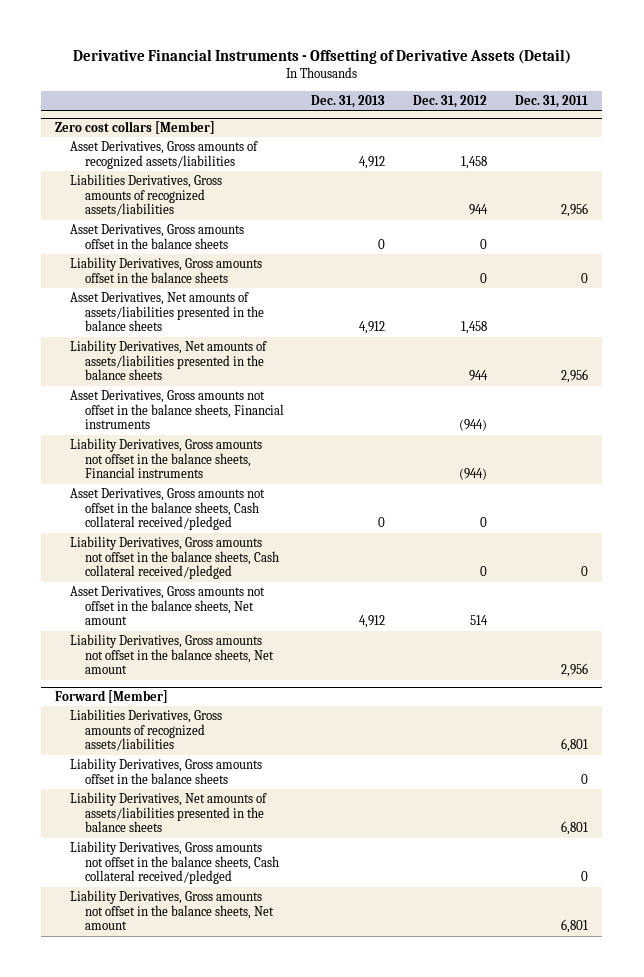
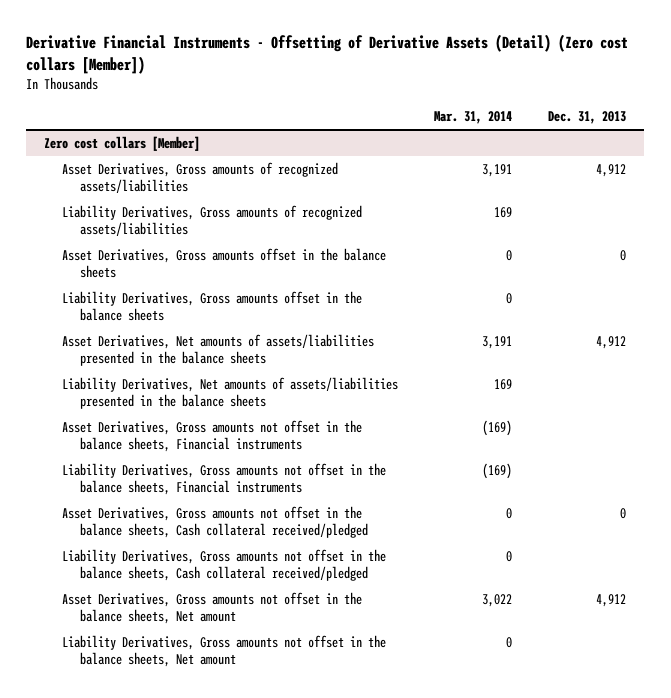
[72,49,571,65] Derivative Financial Instruments - Offsetting of Derivative Assets (Detail) -> [26,34,629,75] Derivative Financial Instruments - Offsetting of Derivative Assets (Detail) (Zero cost collars [Member])
[413,94,488,108] Dec. 31, 2012 -> none
[515,94,589,108] Dec. 31, 2011 -> none
none -> [434,111,513,125] Mar. 31, 2014
[69,173,222,217] Liabilities Derivatives, Gross amounts of recognized assets/liabilities -> [62,204,363,237] Liability Derivatives, Gross amounts of recognized assets/liabilities
[55,690,169,704] Forward [Member] -> none
[69,708,222,752] Liabilities Derivatives, Gross amounts of recognized assets/liabilities -> none
[69,757,262,784] Liability Derivatives, Gross amounts offset in the balance sheets -> none
[69,791,267,833] Liability Derivatives, Net amounts of assets/liabilities presented in the balance sheets -> none
[69,840,279,885] Liability Derivatives, Gross amounts not offset in the balance sheets, Cash collateral received/pledged -> none
[69,889,274,931] Liability Derivatives, Gross amounts not offset in the balance sheets, Net amount -> none

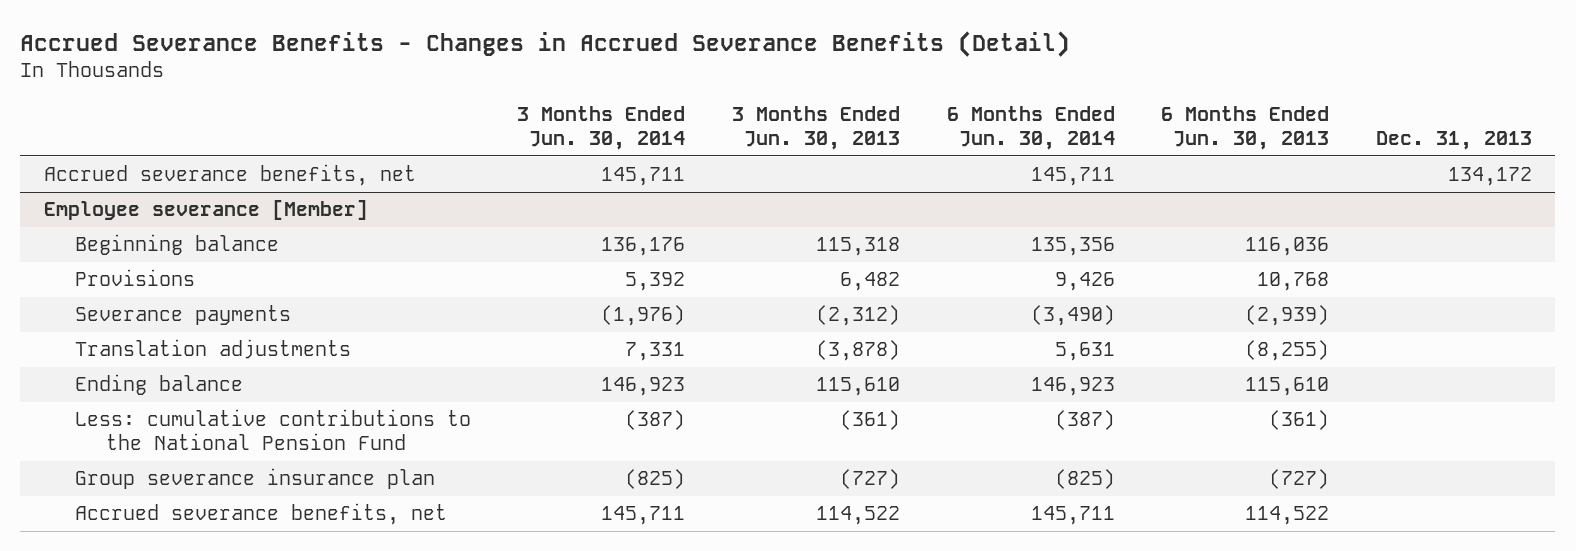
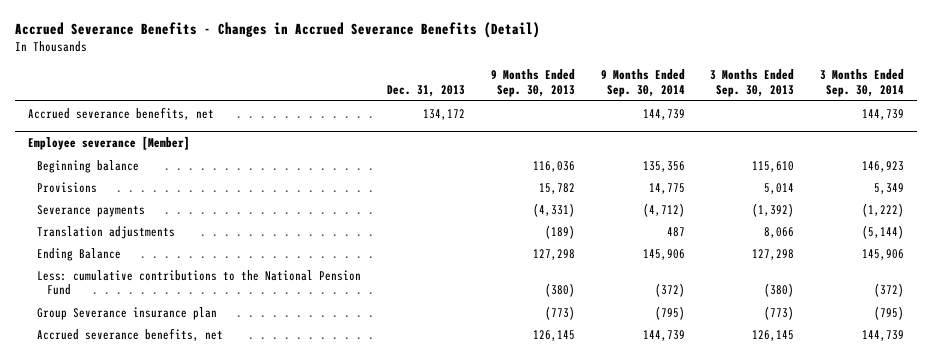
[517,106,686,151] 3 Months Ended Jun. 30, 2014 -> none
[731,106,900,151] 3 Months Ended Jun. 30, 2013 -> none
[946,106,1115,151] 6 Months Ended Jun. 30, 2014 -> none
[1161,106,1330,151] 6 Months Ended Jun. 30, 2013 -> none
none -> [490,69,575,97] 9 Months Ended Sep. 30, 2013
none -> [600,69,685,97] 9 Months Ended Sep. 30, 2014
none -> [710,69,795,97] 3 Months Ended Sep. 30, 2013
none -> [820,69,905,97] 3 Months Ended Sep. 30, 2014
[74,374,243,396] Ending balance -> [37,247,122,261] Ending Balance
[74,468,435,490] Group severance insurance plan -> [37,306,218,320] Group Severance insurance plan

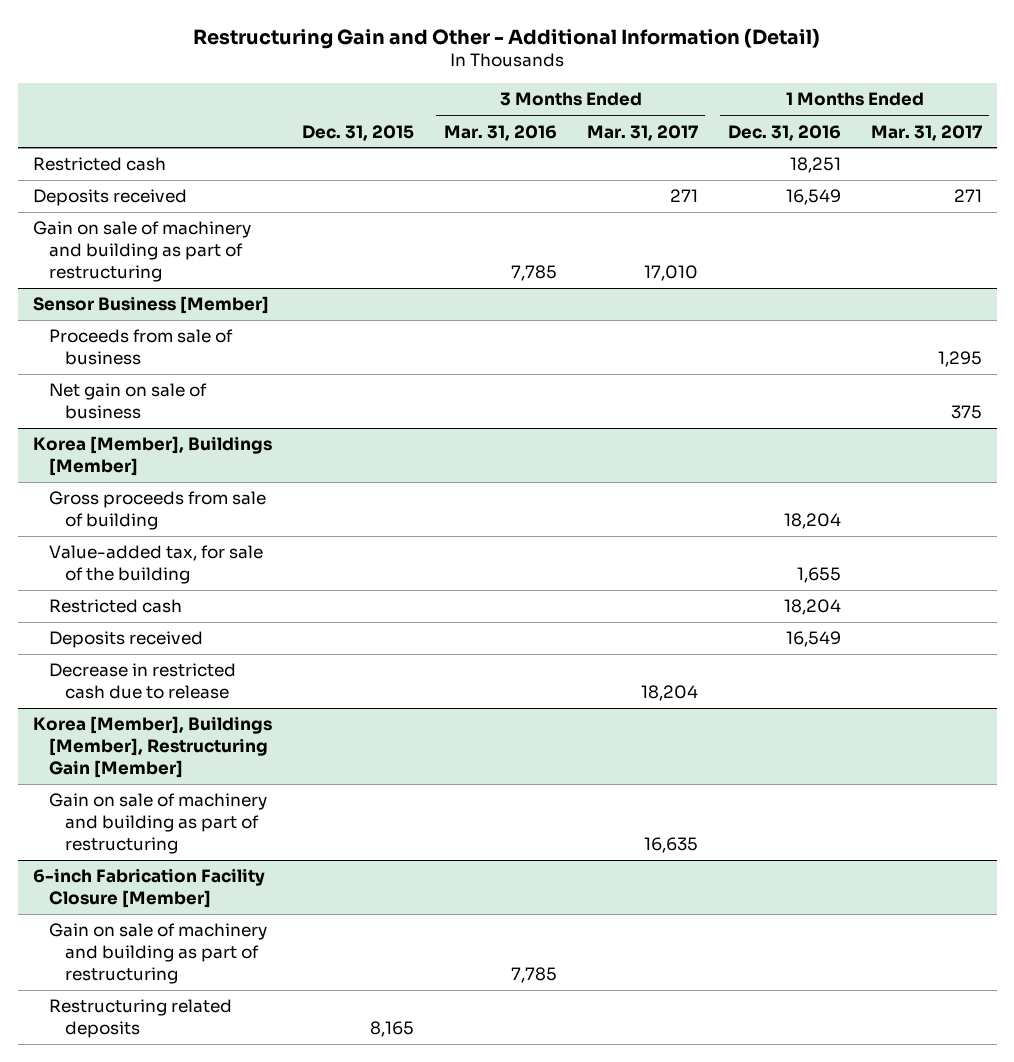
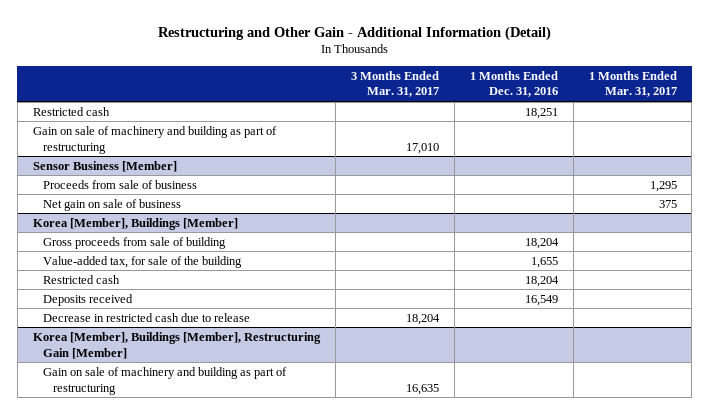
[193,27,821,49] Restructuring Gain and Other - Additional Information (Detail) -> [157,25,551,41] Restructuring and Other Gain - Additional Information (Detail)
[301,124,414,141] Dec. 31, 2015 -> none
[443,124,557,141] Mar. 31, 2016 -> none
[32,189,187,207] Deposits received -> none
[32,868,265,908] 6-inch Fabrication Facility Closure [Member] -> none
[48,923,267,984] Gain on sale of machinery and building as part of restructuring -> none
[48,999,232,1038] Restructuring related deposits -> none

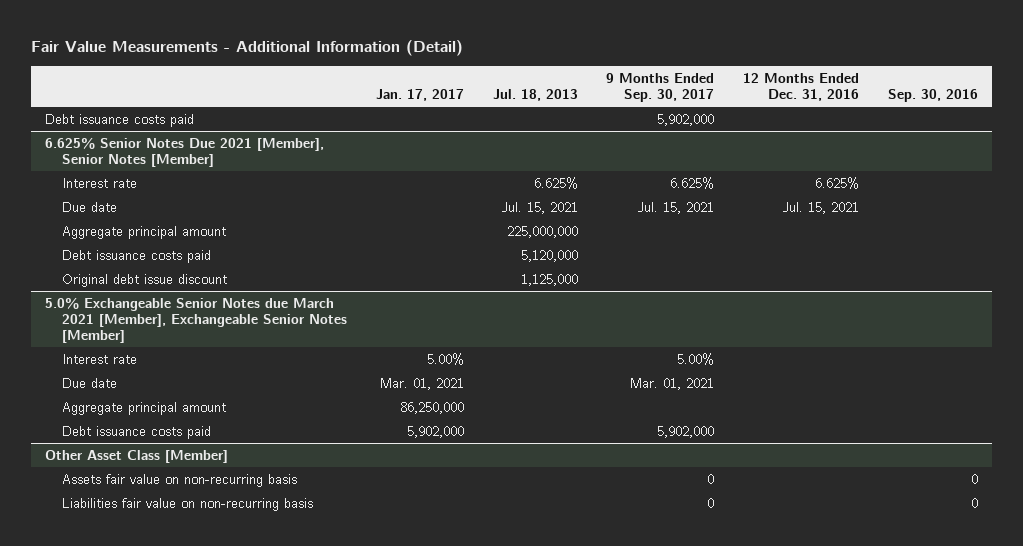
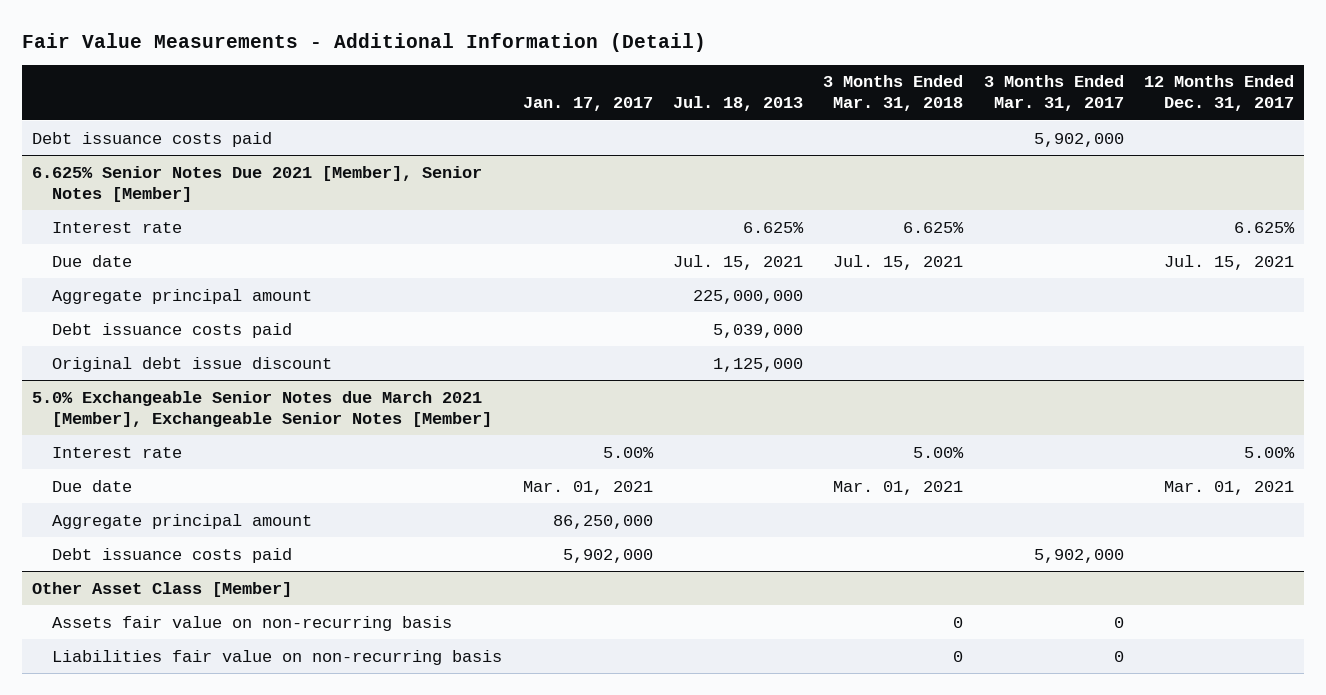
[606,73,715,103] 9 Months Ended Sep. 30, 2017 -> none
[742,73,859,102] 12 Months Ended Dec. 31, 2016 -> none
[887,89,978,103] Sep. 30, 2016 -> none
none -> [823,75,964,112] 3 Months Ended Mar. 31, 2018
none -> [983,75,1124,112] 3 Months Ended Mar. 31, 2017
none -> [1143,75,1294,112] 12 Months Ended Dec. 31, 2017
[520,250,578,263] 5,120,000 -> [713,323,804,338] 5,039,000

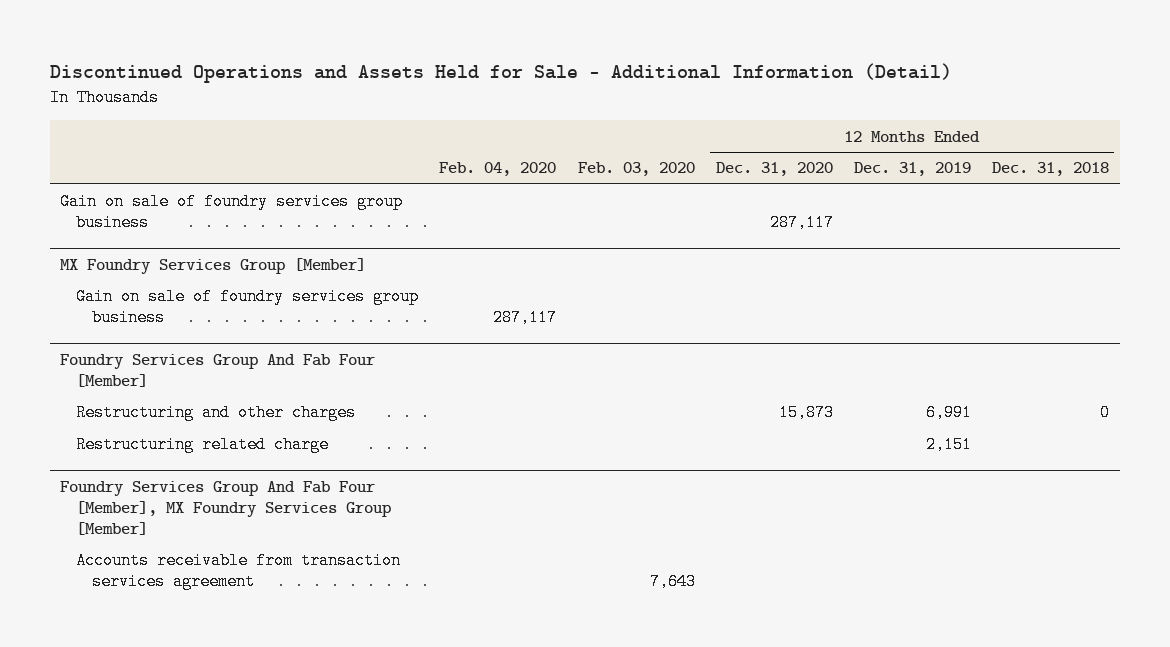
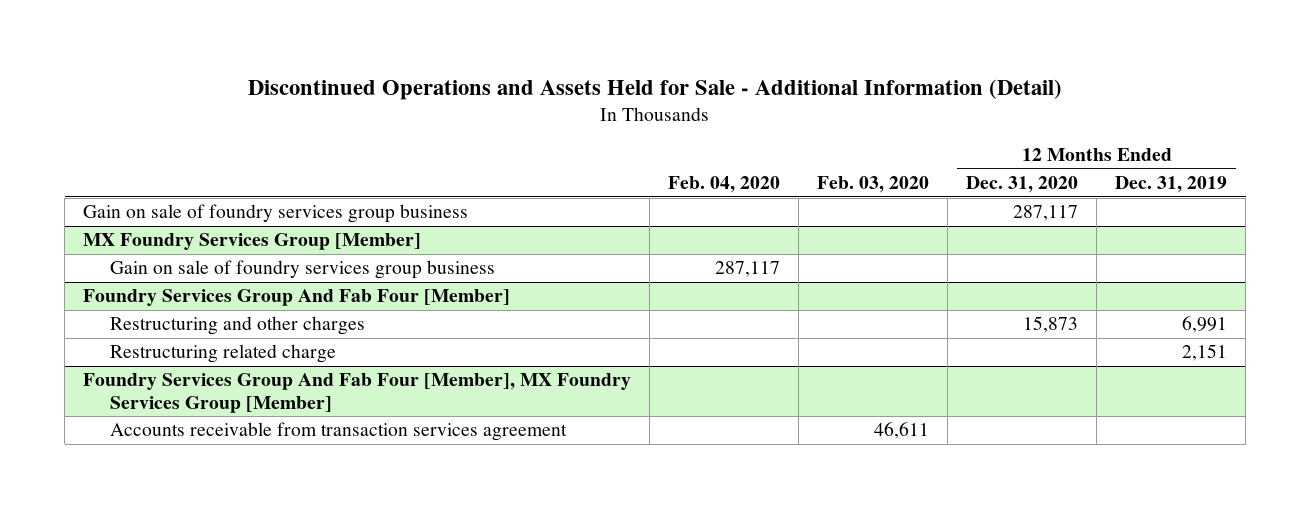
[992,162,1110,177] Dec. 31, 2018 -> none
[649,573,696,591] 7,643 -> [874,422,930,440] 46,611

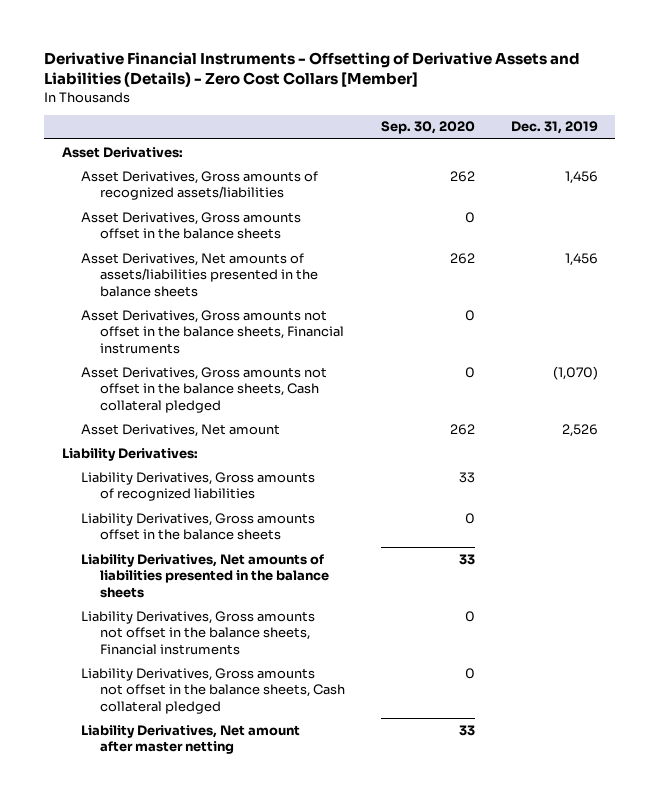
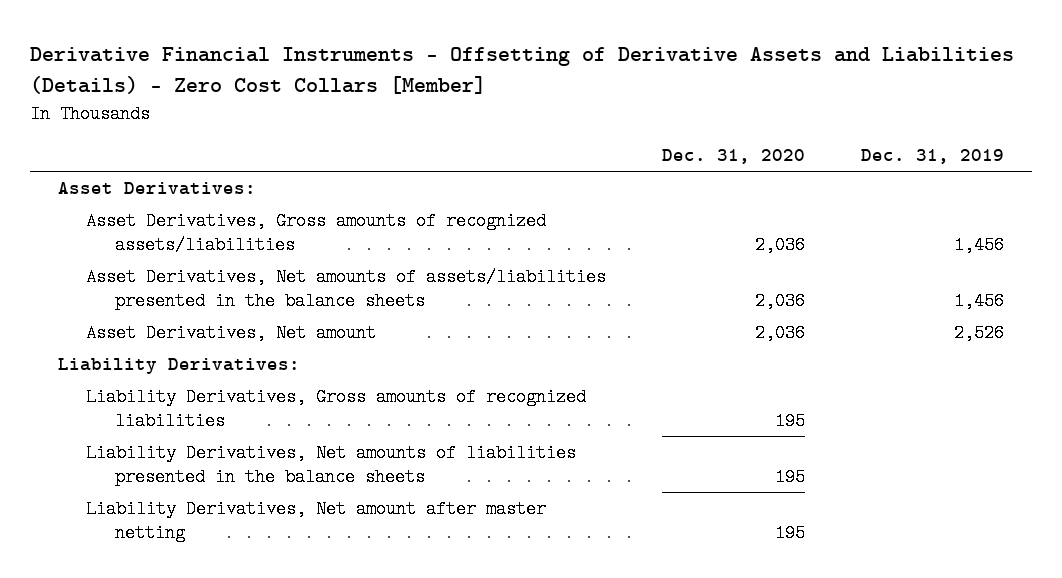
[380,121,475,135] Sep. 30, 2020 -> none
none -> [662,149,806,165] Dec. 31, 2020
[81,211,302,240] Asset Derivatives, Gross amounts offset in the balance sheets -> none
[81,309,345,354] Asset Derivatives, Gross amounts not offset in the balance sheets, Financial instruments -> none
[81,366,328,413] Asset Derivatives, Gross amounts not offset in the balance sheets, Cash collateral pledged -> none
[81,512,316,541] Liability Derivatives, Gross amounts offset in the balance sheets -> none
[81,610,316,655] Liability Derivatives, Gross amounts not offset in the balance sheets, Financial instruments -> none
[81,667,346,714] Liability Derivatives, Gross amounts not offset in the balance sheets, Cash collateral pledged -> none

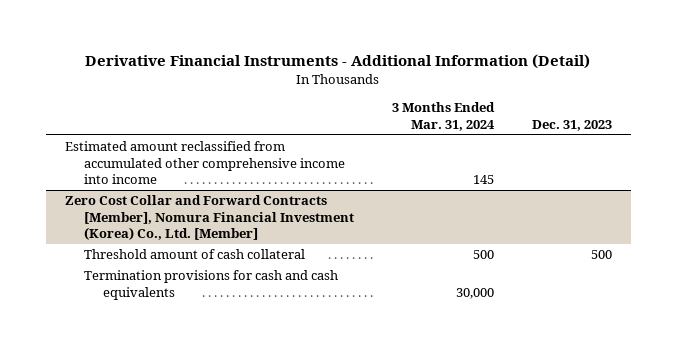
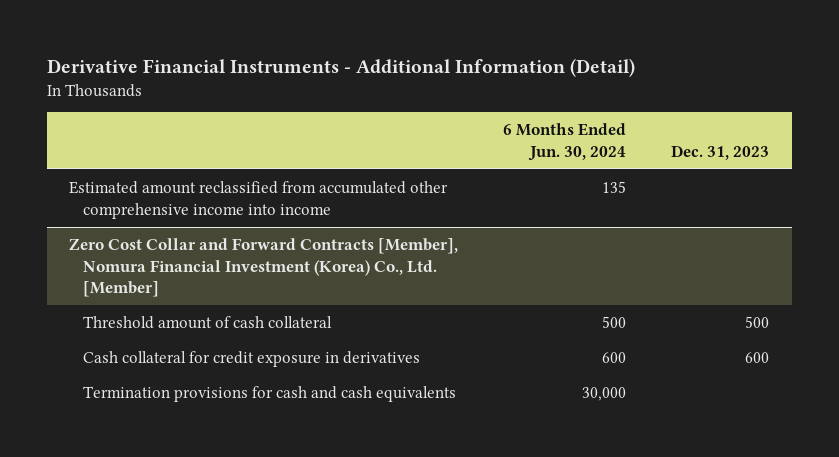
[391,102,495,131] 3 Months Ended Mar. 31, 2024 -> none
none -> [503,123,627,161] 6 Months Ended Jun. 30, 2024
none -> [82,350,420,367] Cash collateral for credit exposure in derivatives

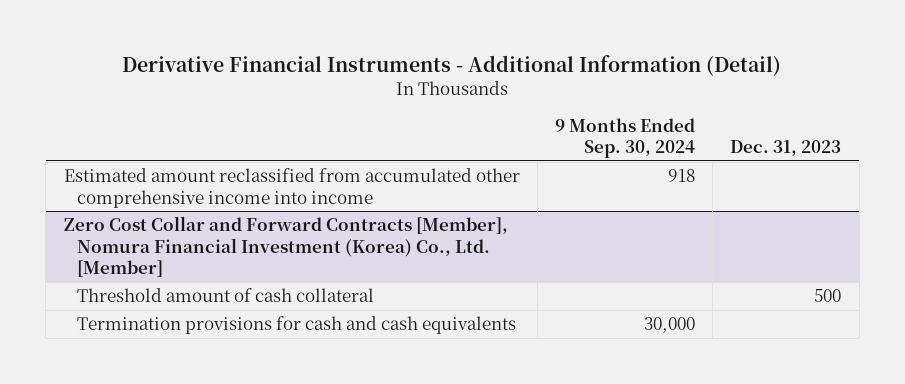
[503,123,627,161] 6 Months Ended Jun. 30, 2024 -> none
none -> [554,117,695,159] 9 Months Ended Sep. 30, 2024
[82,350,420,367] Cash collateral for credit exposure in derivatives -> none

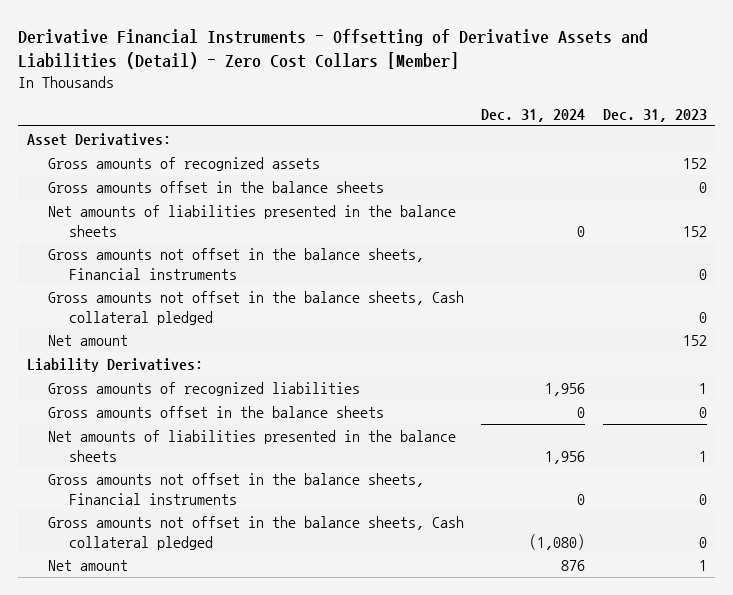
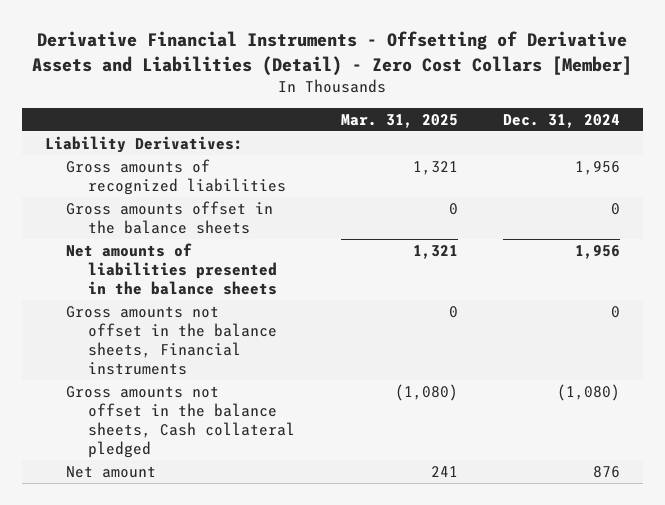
[602,108,707,122] Dec. 31, 2023 -> none
none -> [340,113,458,128] Mar. 31, 2025
[26,132,171,146] Asset Derivatives: -> none
[47,156,320,171] Gross amounts of recognized assets -> none
[47,180,384,193] Gross amounts offset in the balance sheets -> none
[47,204,456,237] Net amounts of liabilities presented in the balance sheets -> none
[47,247,424,280] Gross amounts not offset in the balance sheets, Financial instruments -> none
[47,290,464,325] Gross amounts not offset in the balance sheets, Cash collateral pledged -> none
[47,334,128,346] Net amount -> none

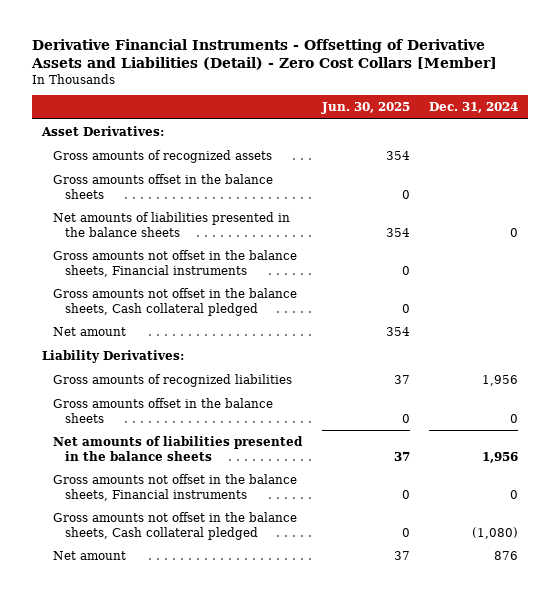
[340,113,458,128] Mar. 31, 2025 -> none
none -> [320,102,410,115] Jun. 30, 2025
none -> [40,126,164,137] Asset Derivatives:
none -> [53,150,273,164] Gross amounts of recognized assets
none -> [53,174,274,199] Gross amounts offset in the balance sheets
none -> [53,212,291,237] Net amounts of liabilities presented in the balance sheets
none -> [53,250,298,277] Gross amounts not offset in the balance sheets, Financial instruments
none -> [53,288,298,316] Gross amounts not offset in the balance sheets, Cash collateral pledged
none -> [53,327,127,337] Net amount

